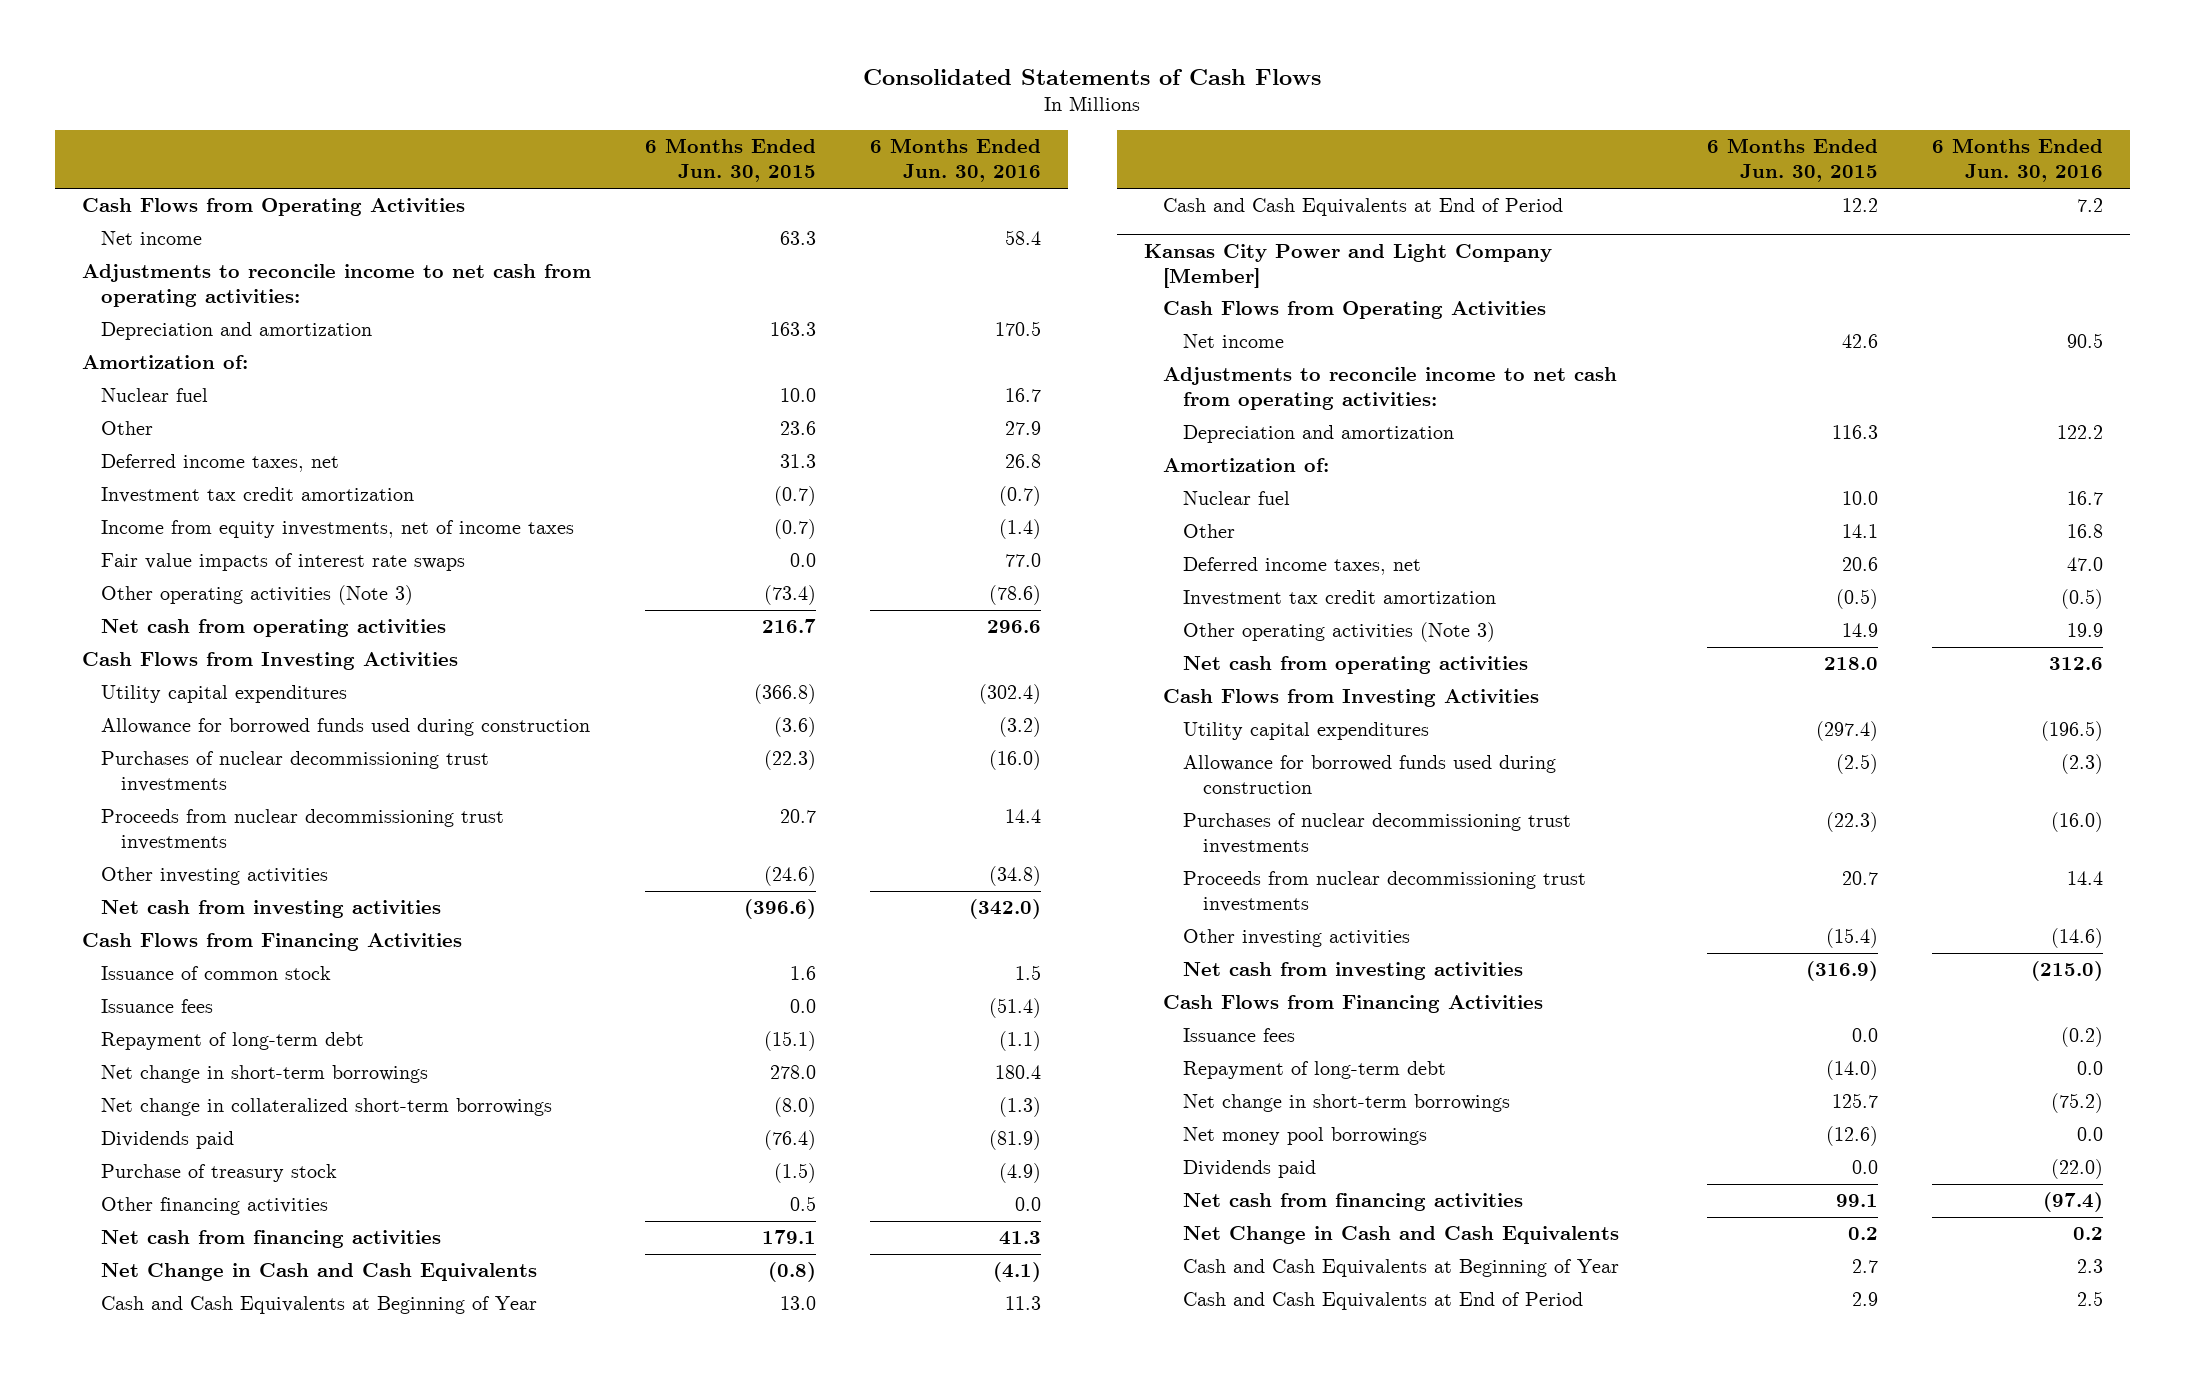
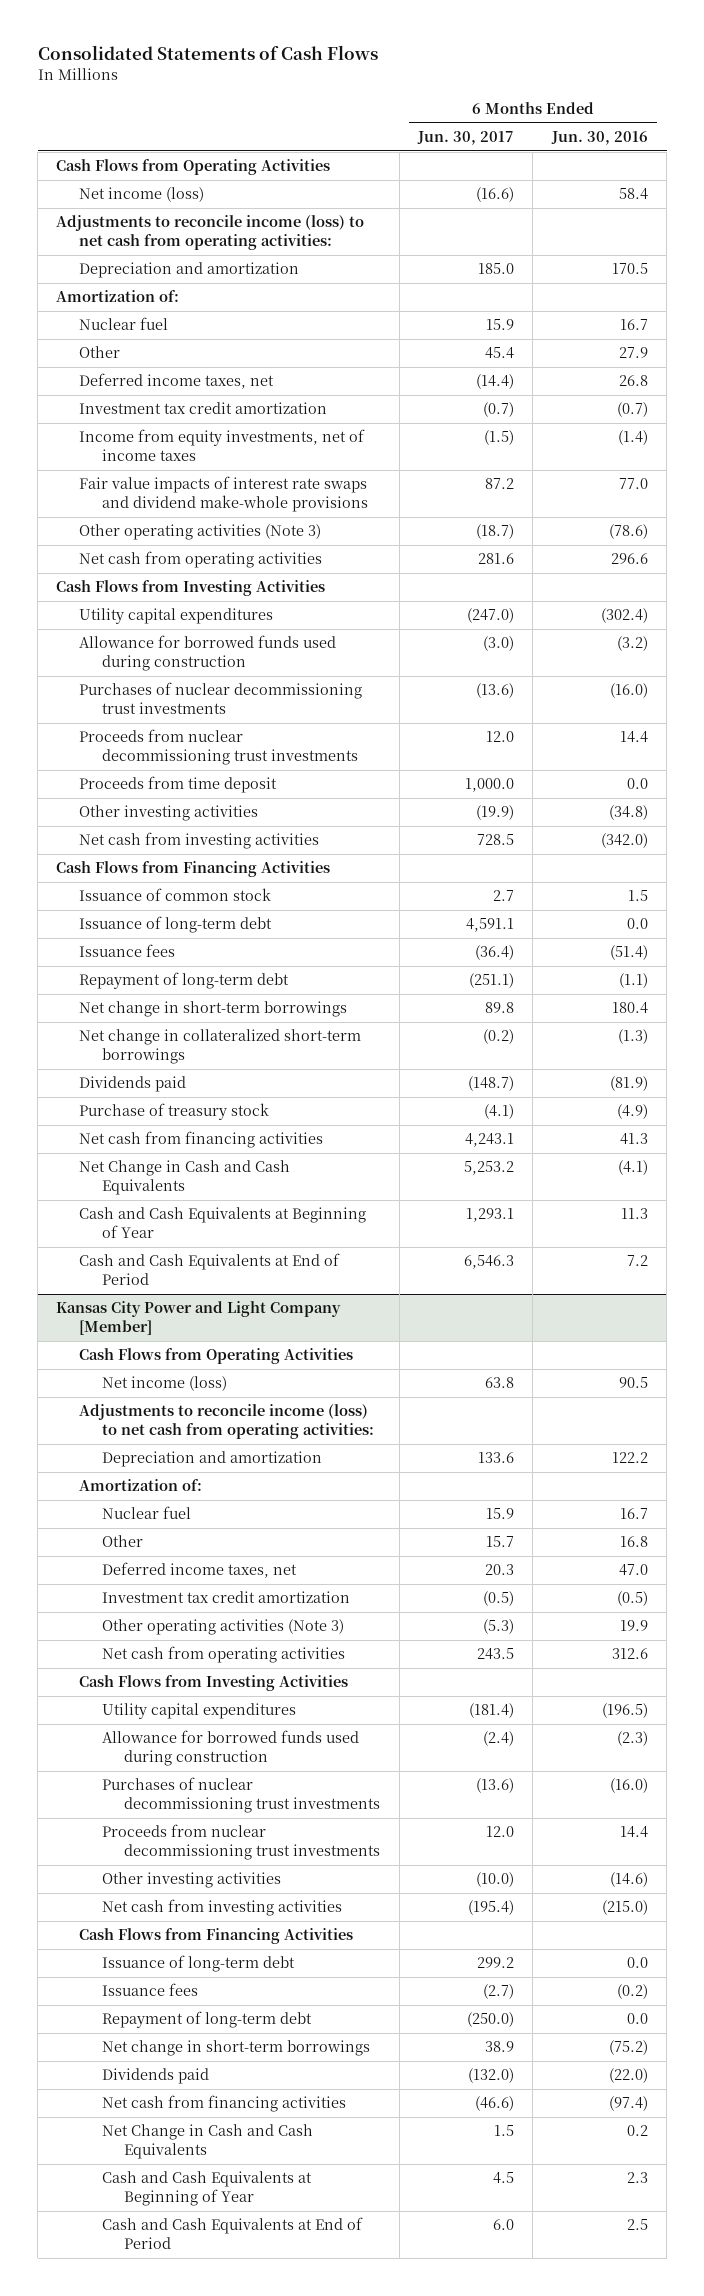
[644,138,816,183] 6 Months Ended Jun. 30, 2015 -> none
none -> [417,131,515,146] Jun. 30, 2017
[101,231,203,246] Net income -> [79,187,205,203] Net income (loss)
[81,264,591,308] Adjustments to reconcile income to net cash from operating activities: -> [56,215,365,251] Adjustments to reconcile income (loss) to net cash from operating activities:
[101,553,466,572] Fair value impacts of interest rate swaps -> [79,476,368,513] Fair value impacts of interest rate swaps and dividend make-whole provisions
none -> [79,776,278,794] Proceeds from time deposit
none -> [79,916,273,934] Issuance of long-term debt
[101,1197,329,1216] Other financing activities -> none
[1183,334,1285,349] Net income -> [101,1376,227,1392] Net income (loss)
[1163,367,1618,411] Adjustments to reconcile income to net cash from operating activities: -> [79,1404,374,1440] Adjustments to reconcile income (loss) to net cash from operating activities:
none -> [101,1955,295,1973] Issuance of long-term debt
[1183,1127,1428,1146] Net money pool borrowings -> none

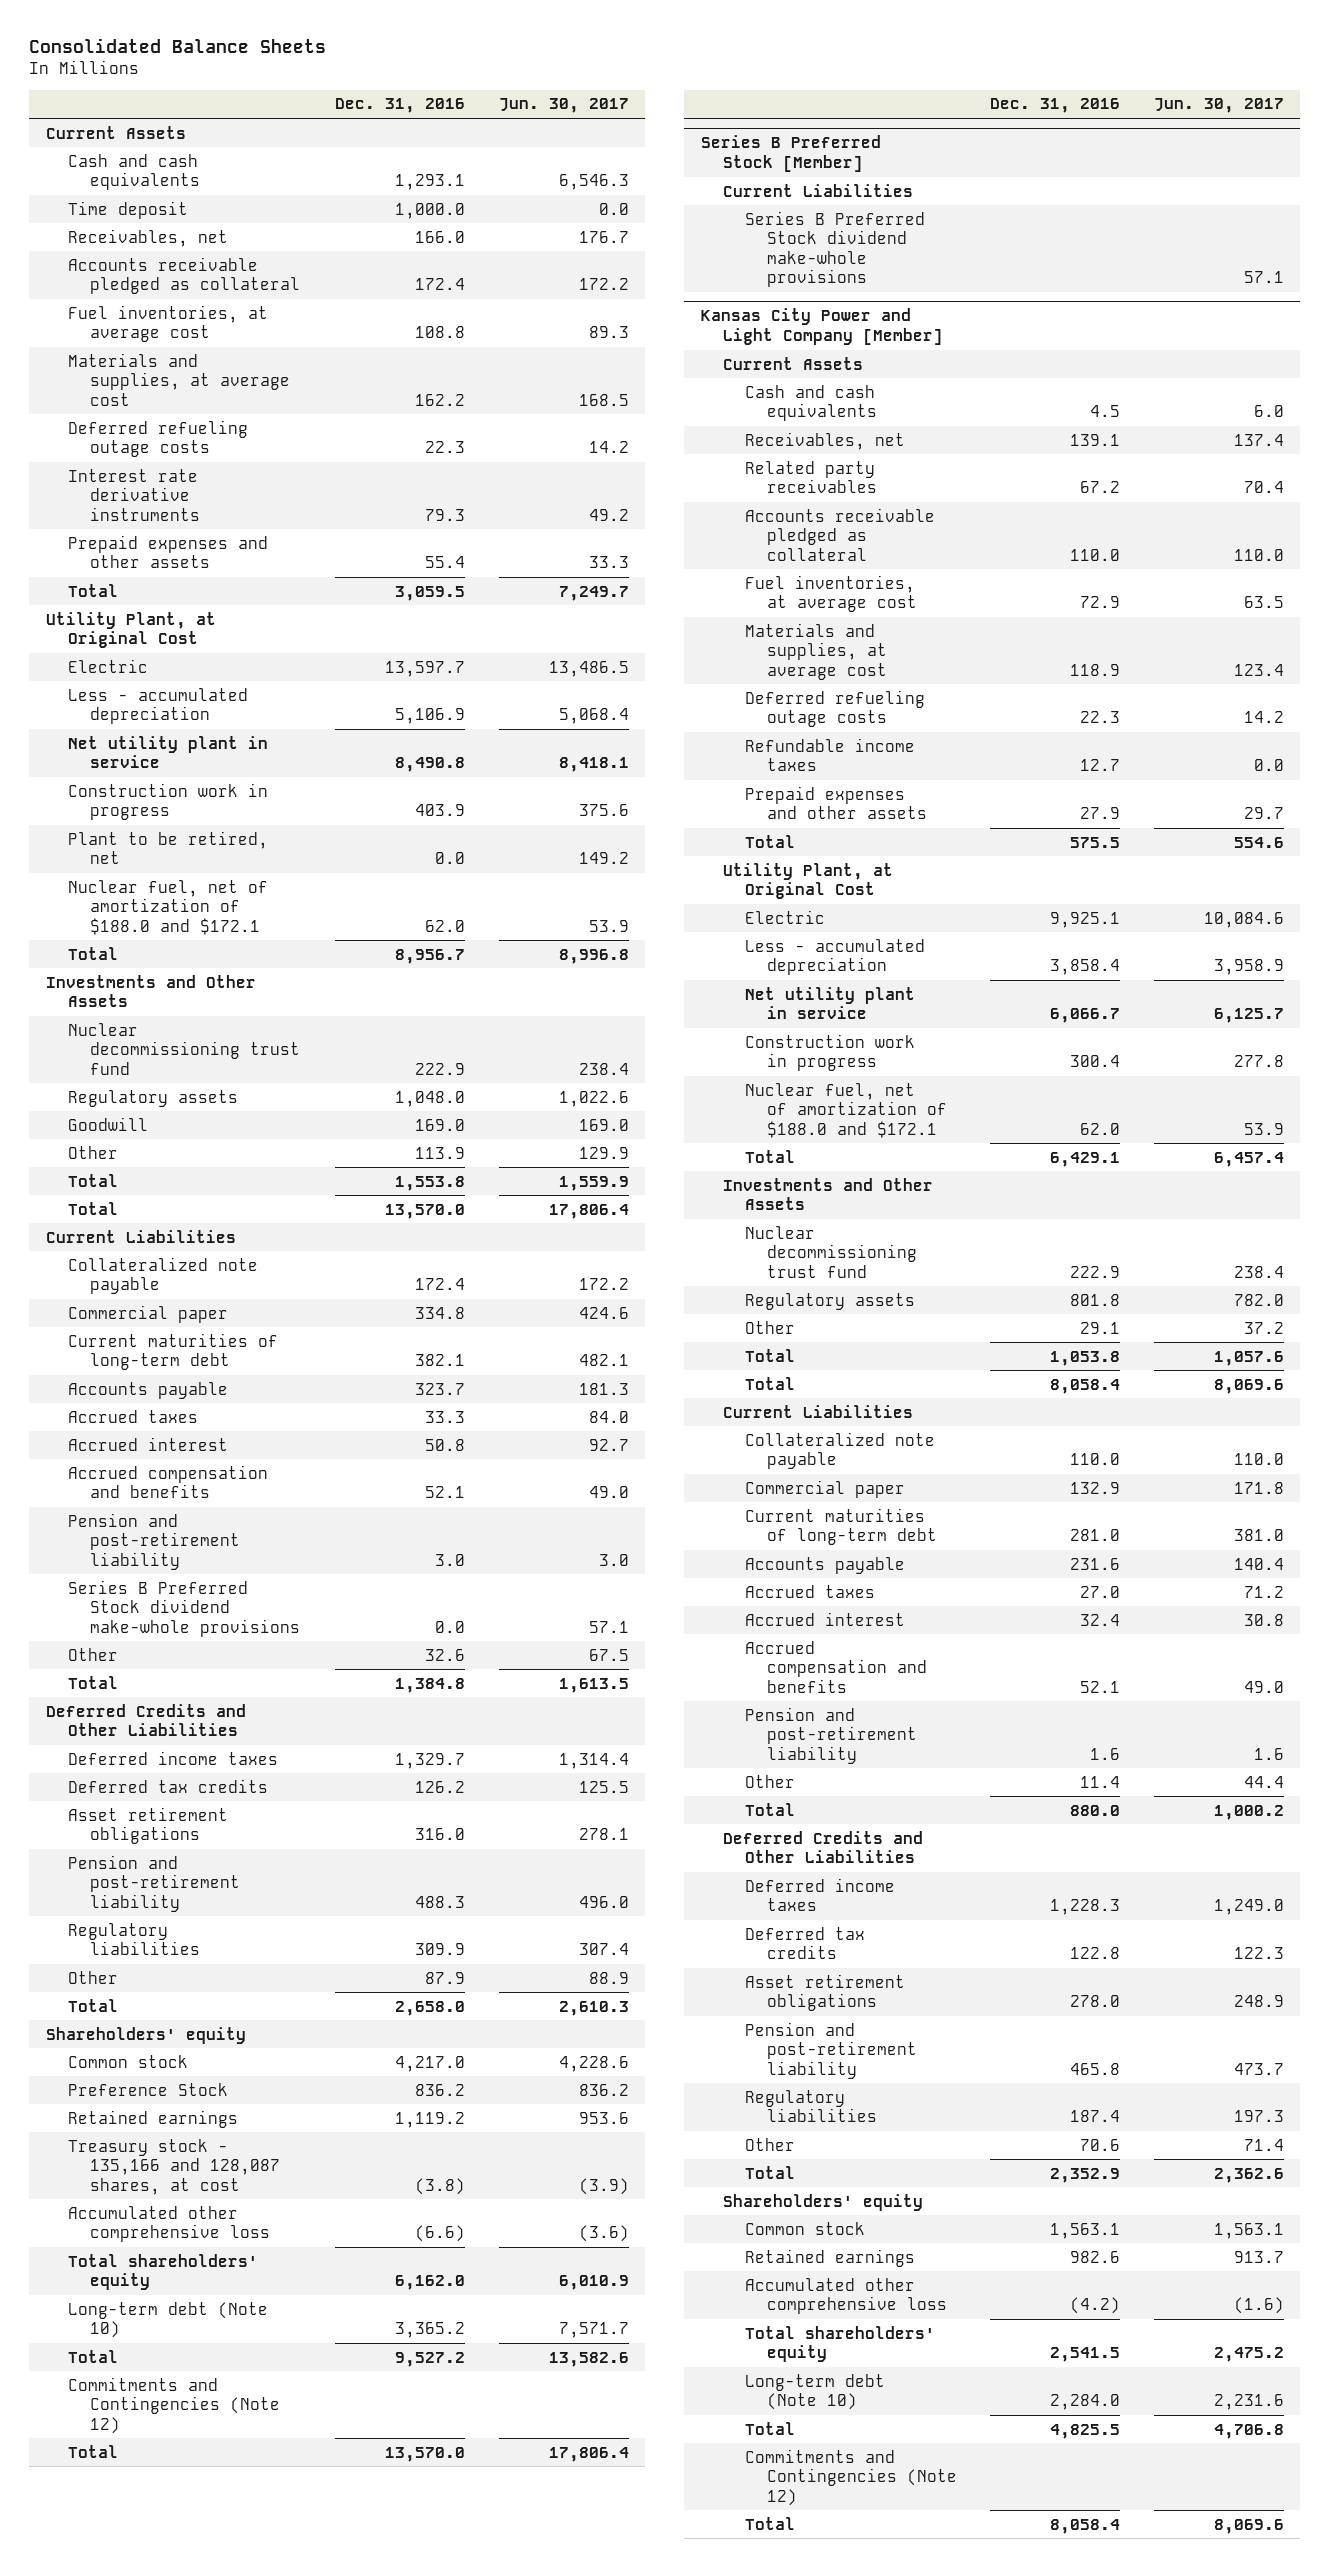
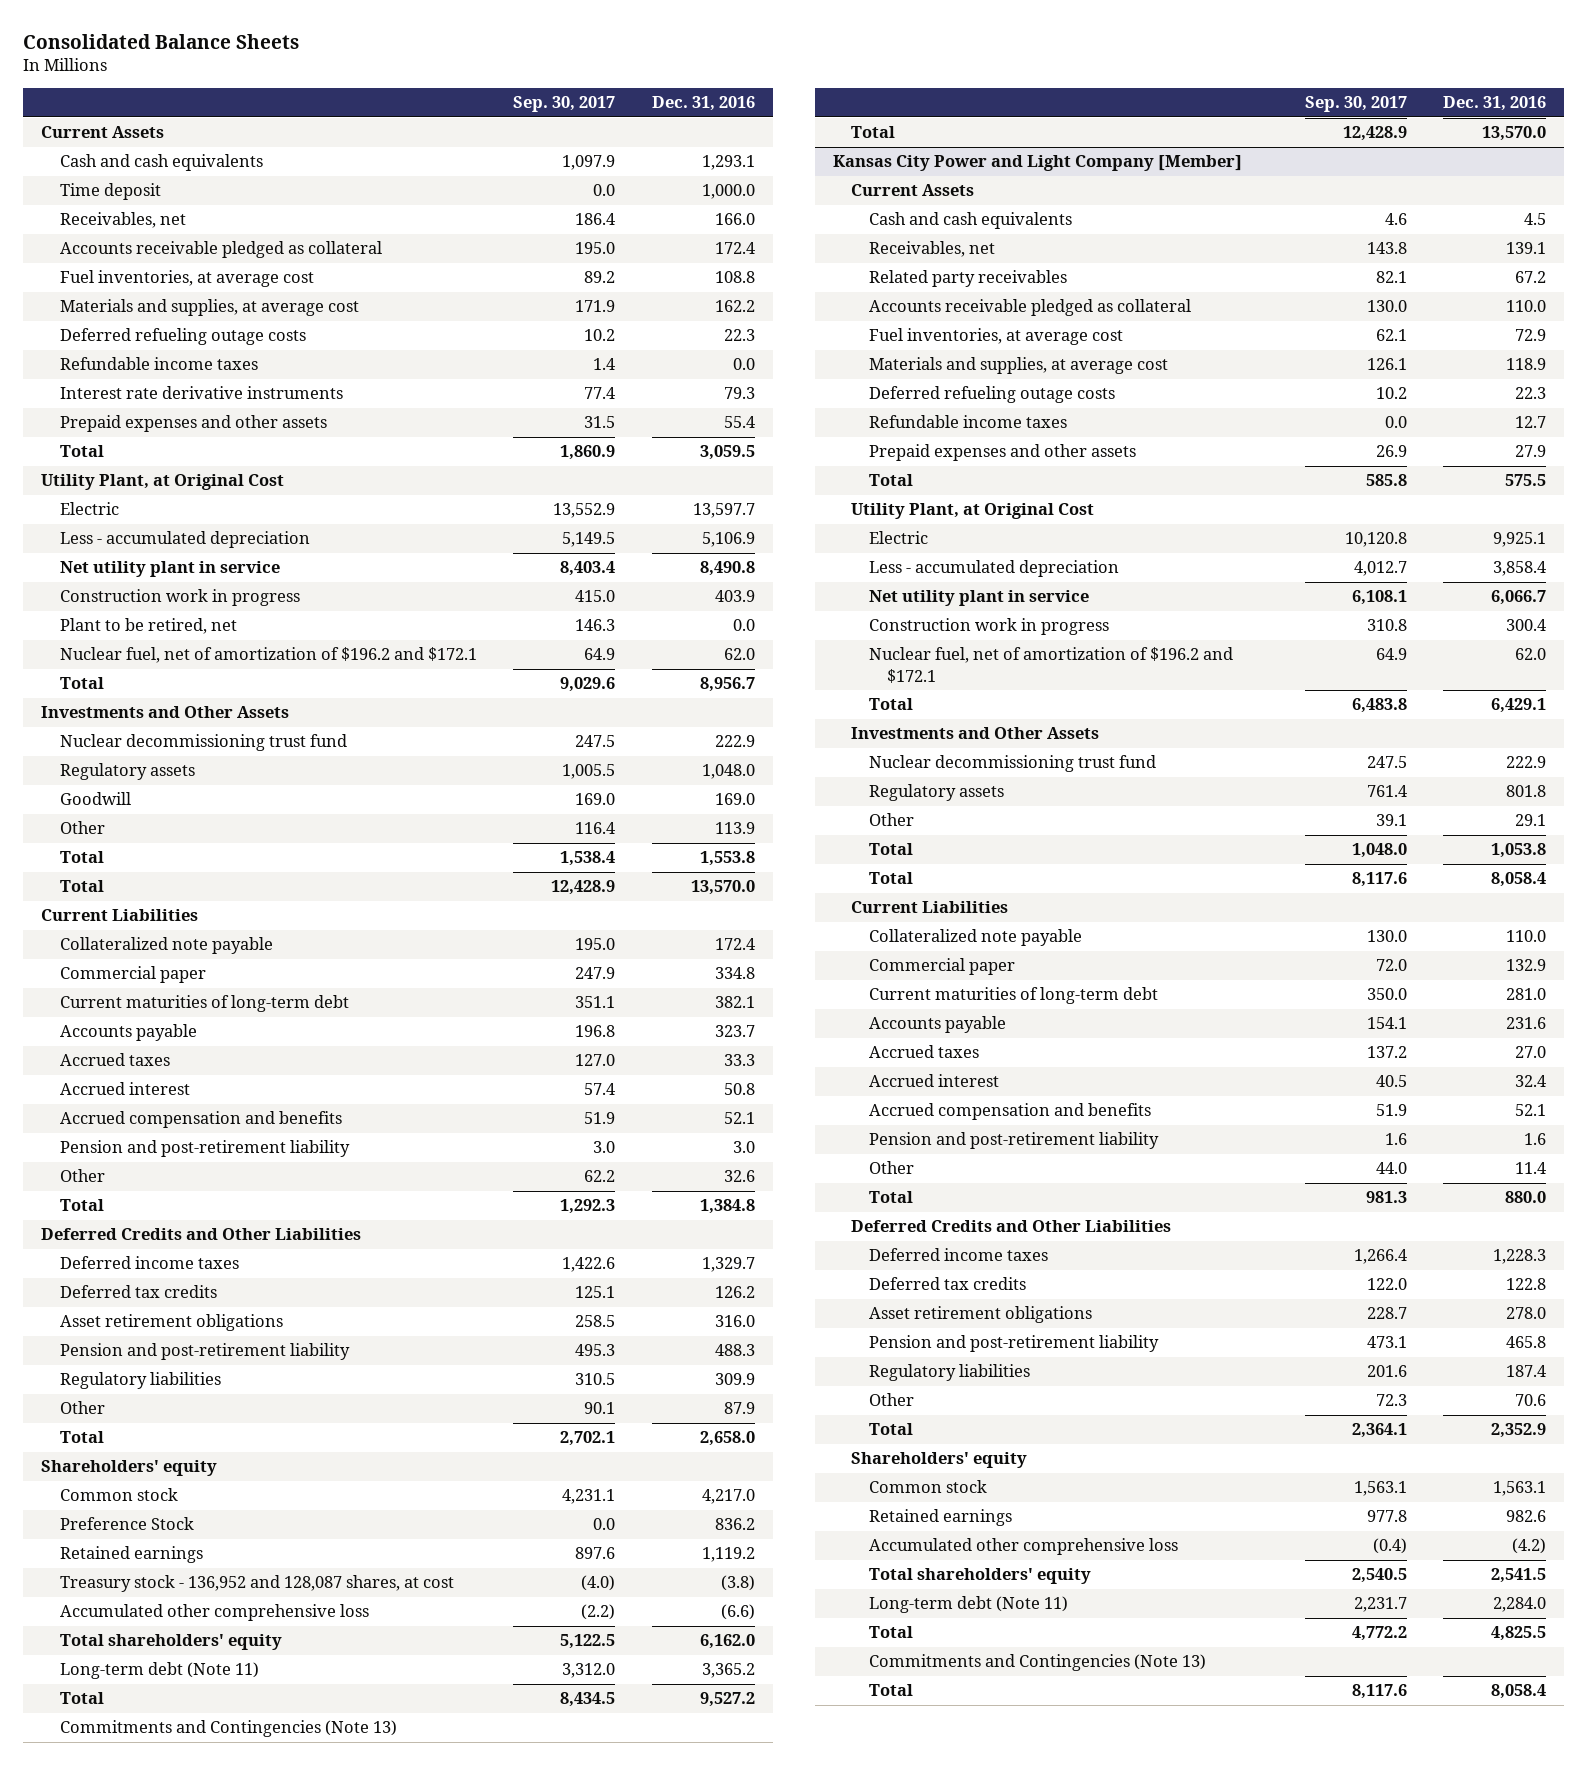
[498,98,629,114] Jun. 30, 2017 -> none
none -> [513,96,616,113] Sep. 30, 2017
none -> [59,357,258,371] Refundable income taxes
[67,879,268,935] Nuclear fuel, net of amortization of $188.0 and $172.1 -> [59,647,477,664] Nuclear fuel, net of amortization of $196.2 and $172.1
[67,1579,300,1637] Series B Preferred Stock dividend make-whole provisions -> none
[67,2138,280,2195] Treasury stock - 135,166 and 128,087 shares, at cost -> [59,1575,454,1593] Treasury stock - 136,952 and 128,087 shares, at cost
[67,2301,268,2339] Long-term debt (Note 10) -> [59,1662,259,1680] Long-term debt (Note 11)
[67,2376,280,2434] Commitments and Contingencies (Note 12) -> [59,1720,397,1738] Commitments and Contingencies (Note 13)
[700,135,881,172] Series B Preferred Stock [Member] -> none
[722,183,913,197] Current Liabilities -> none
[744,210,925,288] Series B Preferred Stock dividend make-whole provisions -> none
[744,1082,947,1138] Nuclear fuel, net of amortization of $188.0 and $172.1 -> [869,647,1234,683] Nuclear fuel, net of amortization of $196.2 and $172.1
[744,2373,885,2411] Long-term debt (Note 10) -> [869,1596,1069,1614] Long-term debt (Note 11)
[744,2448,957,2506] Commitments and Contingencies (Note 12) -> [869,1654,1207,1672] Commitments and Contingencies (Note 13)

